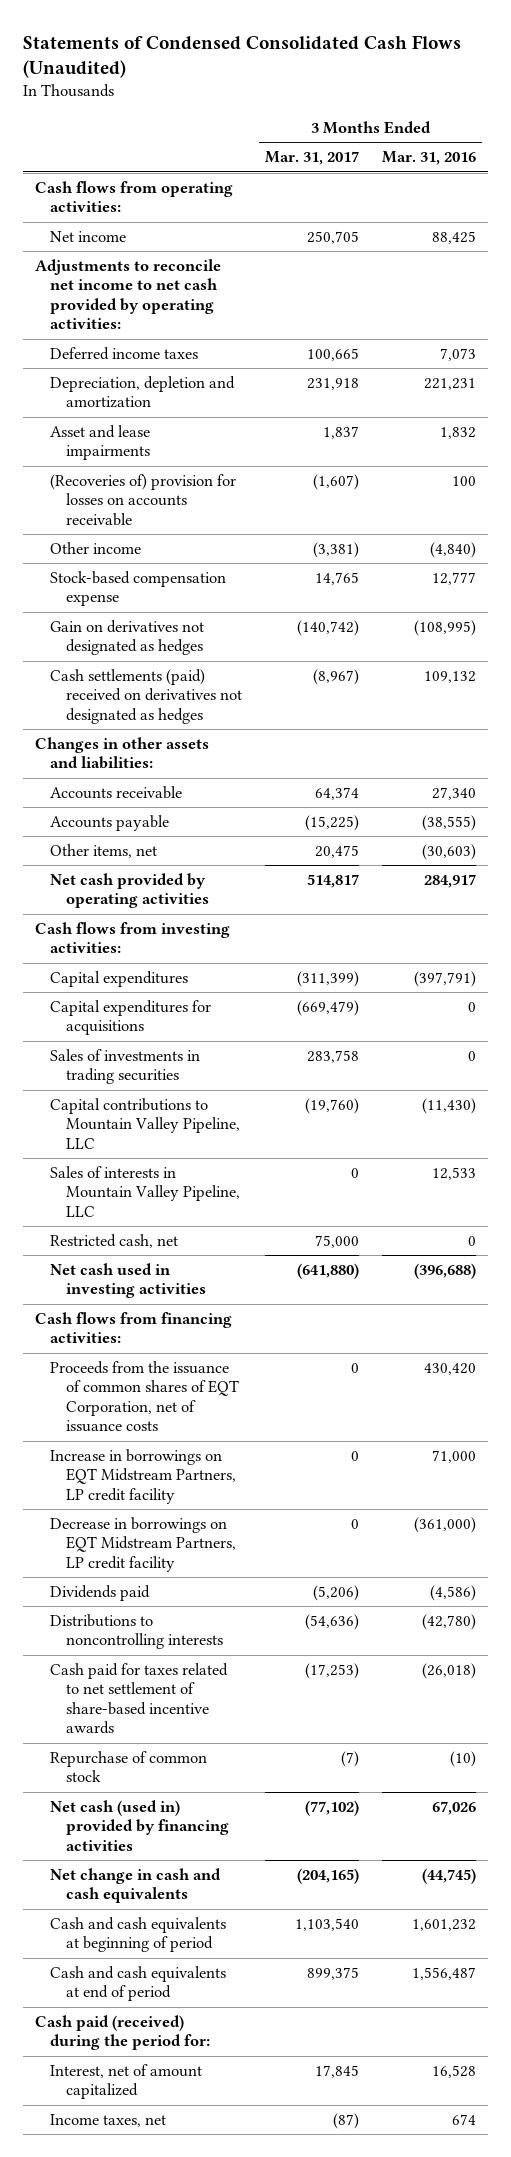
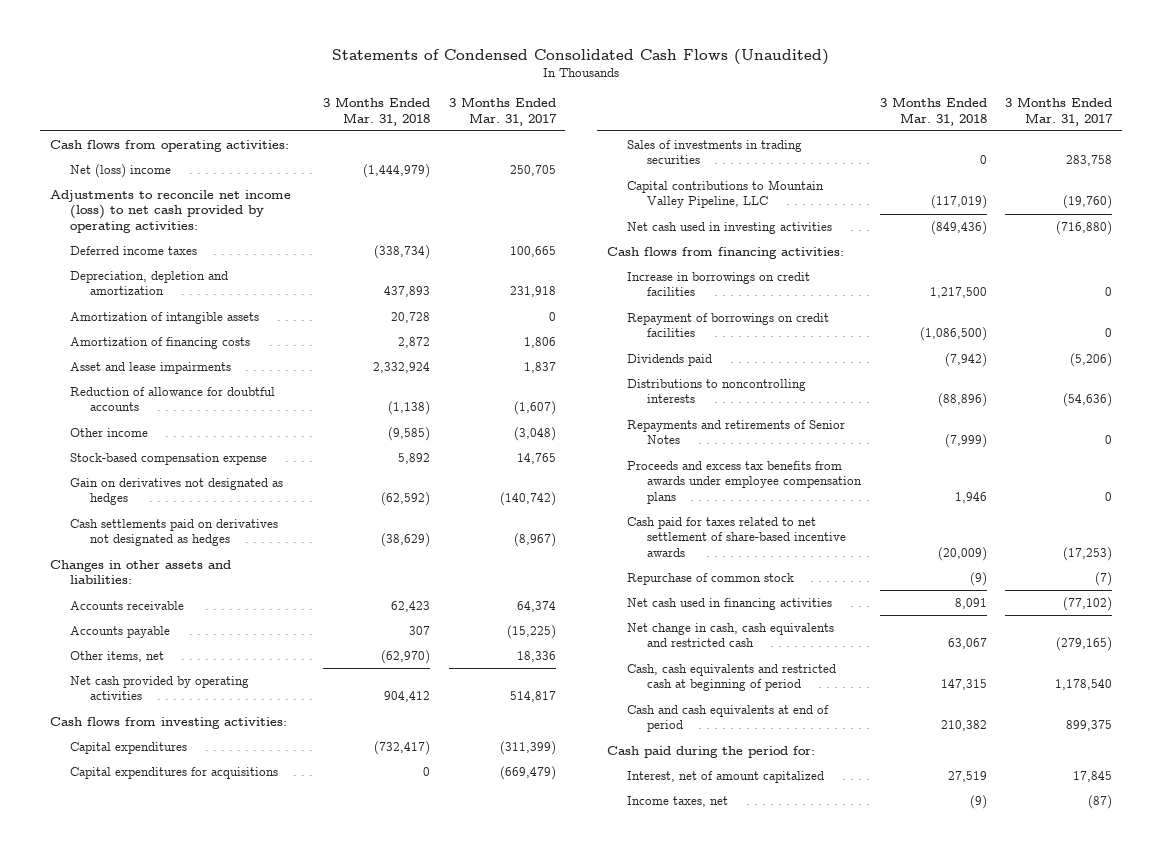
[382,151,477,166] Mar. 31, 2016 -> none
none -> [322,97,430,126] 3 Months Ended Mar. 31, 2018
[50,231,127,243] Net income -> [69,163,171,178] Net (loss) income
[34,259,221,330] Adjustments to reconcile net income to net cash provided by operating activities: -> [49,189,291,233] Adjustments to reconcile net income (loss) to net cash provided by operating activities:
none -> [69,311,259,324] Amortization of intangible assets
none -> [69,336,250,349] Amortization of financing costs
[50,474,237,526] (Recoveries of) provision for losses on accounts receivable -> [69,386,275,412] Reduction of allowance for doubtful accounts
[312,542,359,559] (3,381) -> [513,426,556,441] (3,048)
[50,669,242,724] Cash settlements (paid) received on derivatives not designated as hedges -> [69,518,278,547] Cash settlements paid on derivatives not designated as hedges
[314,845,359,859] 20,475 -> [516,650,556,662] 18,336
[50,1166,240,1217] Sales of interests in Mountain Valley Pipeline, LLC -> none
[50,1234,179,1249] Restricted cash, net -> none
[296,1263,359,1280] (641,880) -> [1056,220,1113,235] (716,880)
[50,1361,239,1433] Proceeds from the issuance of common shares of EQT Corporation, net of issuance costs -> none
[50,1449,236,1504] Increase in borrowings on EQT Midstream Partners, LP credit facility -> none
[50,1517,236,1572] Decrease in borrowings on EQT Midstream Partners, LP credit facility -> none
none -> [626,271,810,297] Increase in borrowings on credit facilities
none -> [626,312,829,338] Repayment of borrowings on credit facilities
none -> [626,419,845,445] Repayments and retirements of Senior Notes
none -> [626,460,862,504] Proceeds and excess tax benefits from awards under employee compensation plans
[50,1800,229,1851] Net cash (used in) provided by financing activities -> [626,597,832,610] Net cash used in financing activities
[50,1868,222,1904] Net change in cash and cash equivalents -> [626,622,834,648] Net change in cash, cash equivalents and restricted cash
[296,1868,359,1885] (204,165) -> [1056,637,1113,652] (279,165)
[50,1917,227,1953] Cash and cash equivalents at beginning of period -> [626,663,836,692] Cash, cash equivalents and restricted cash at beginning of period
[294,1918,359,1932] 1,103,540 -> [1055,679,1113,691] 1,178,540
[34,2015,211,2051] Cash paid (received) during the period for: -> [606,745,815,758] Cash paid during the period for:

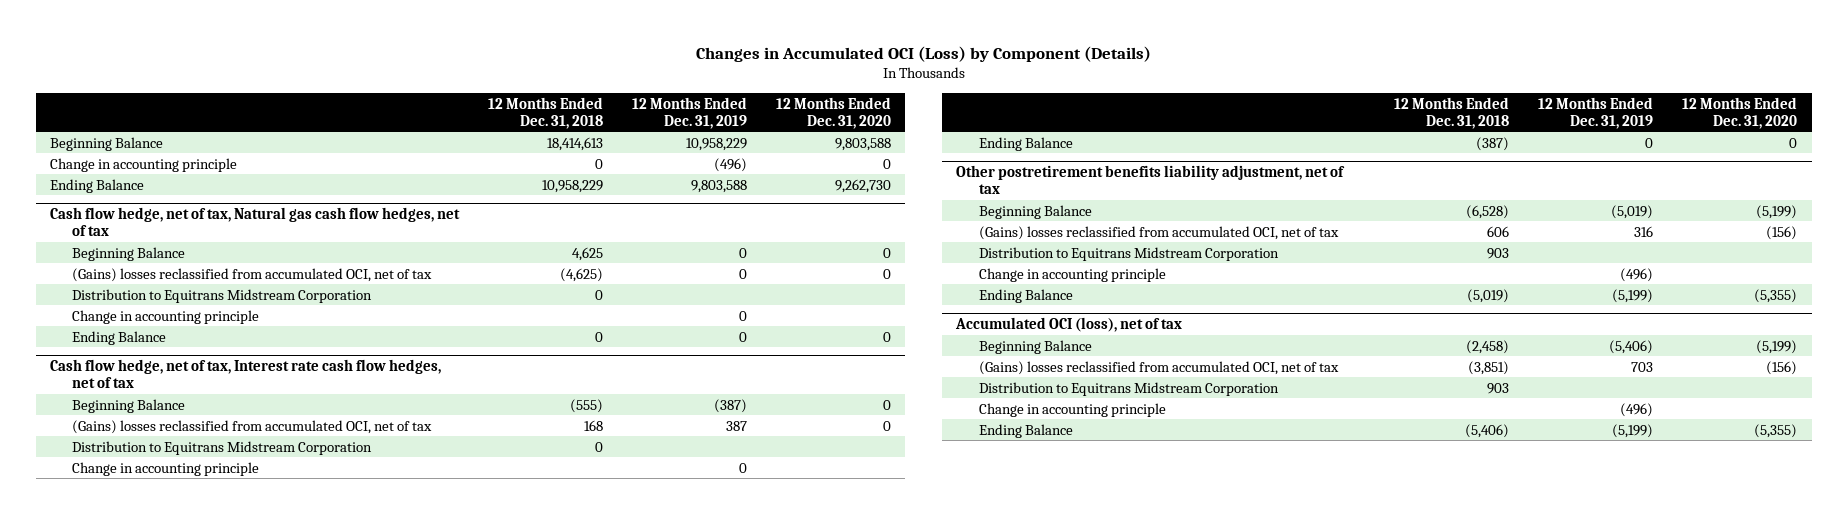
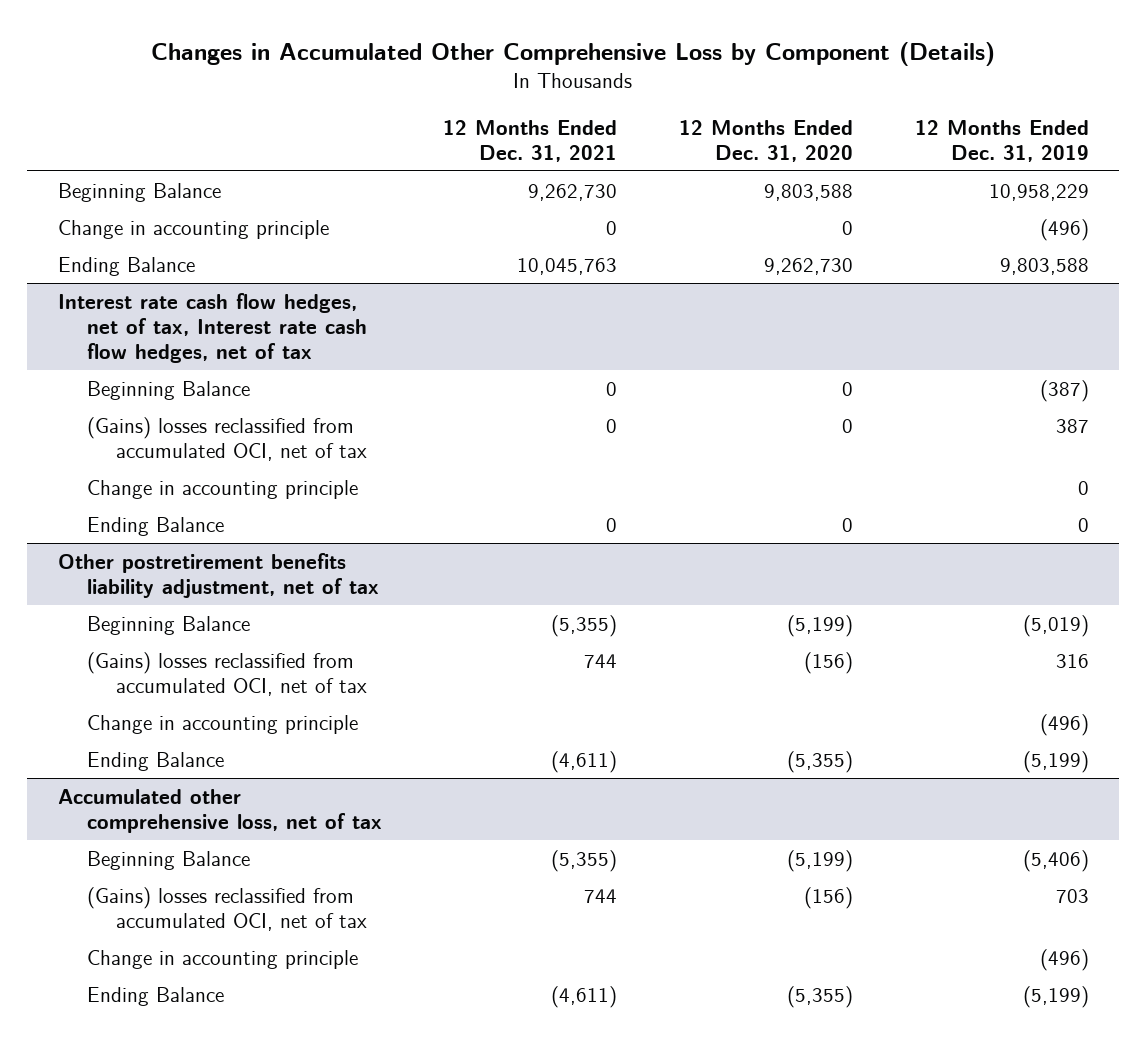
[695,45,1151,62] Changes in Accumulated OCI (Loss) by Component (Details) -> [151,41,996,66] Changes in Accumulated Other Comprehensive Loss by Component (Details)
[488,96,604,129] 12 Months Ended Dec. 31, 2018 -> none
none -> [443,119,618,162] 12 Months Ended Dec. 31, 2021
[50,207,461,237] Cash flow hedge, net of tax, Natural gas cash flow hedges, net of tax -> none
[72,246,186,261] Beginning Balance -> none
[72,267,433,282] (Gains) losses reclassified from accumulated OCI, net of tax -> none
[72,288,373,303] Distribution to Equitrans Midstream Corporation -> none
[72,309,260,324] Change in accounting principle -> none
[72,330,167,345] Ending Balance -> none
[50,359,442,389] Cash flow hedge, net of tax, Interest rate cash flow hedges, net of tax -> [58,292,367,363] Interest rate cash flow hedges, net of tax, Interest rate cash flow hedges, net of tax
[72,440,373,455] Distribution to Equitrans Midstream Corporation -> none
[978,246,1279,261] Distribution to Equitrans Midstream Corporation -> none
[955,317,1183,333] Accumulated OCI (loss), net of tax -> [58,788,382,833] Accumulated other comprehensive loss, net of tax
[978,381,1279,396] Distribution to Equitrans Midstream Corporation -> none

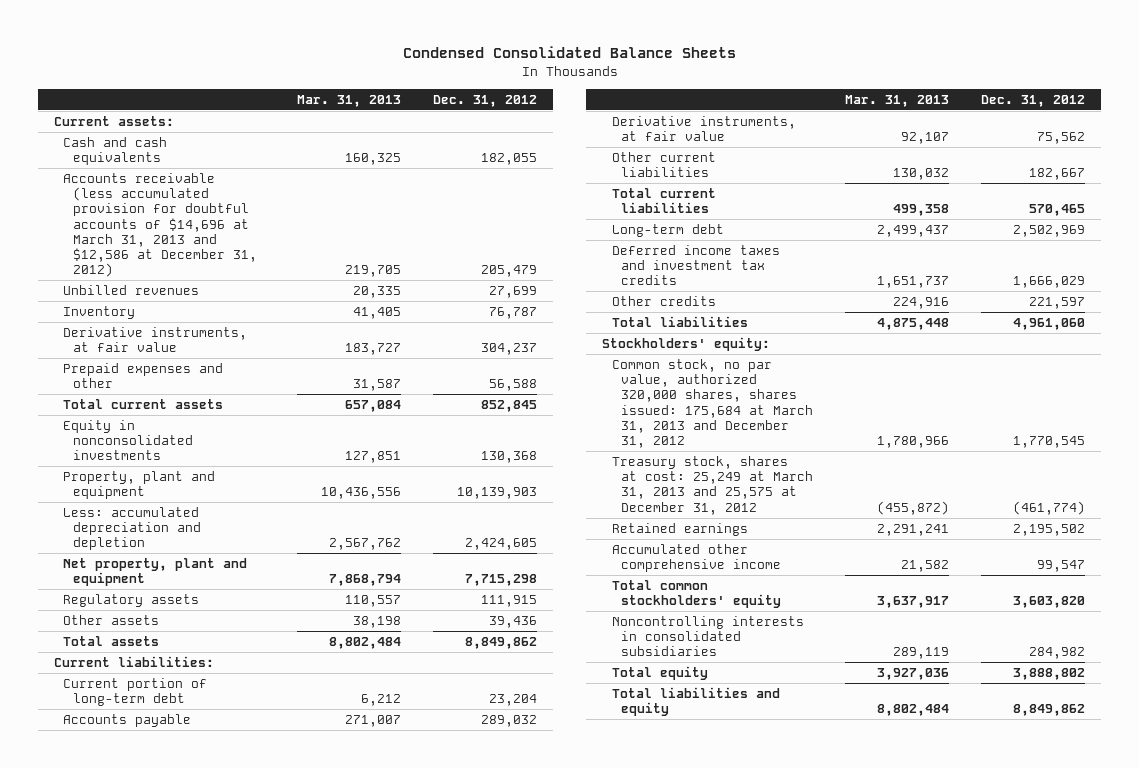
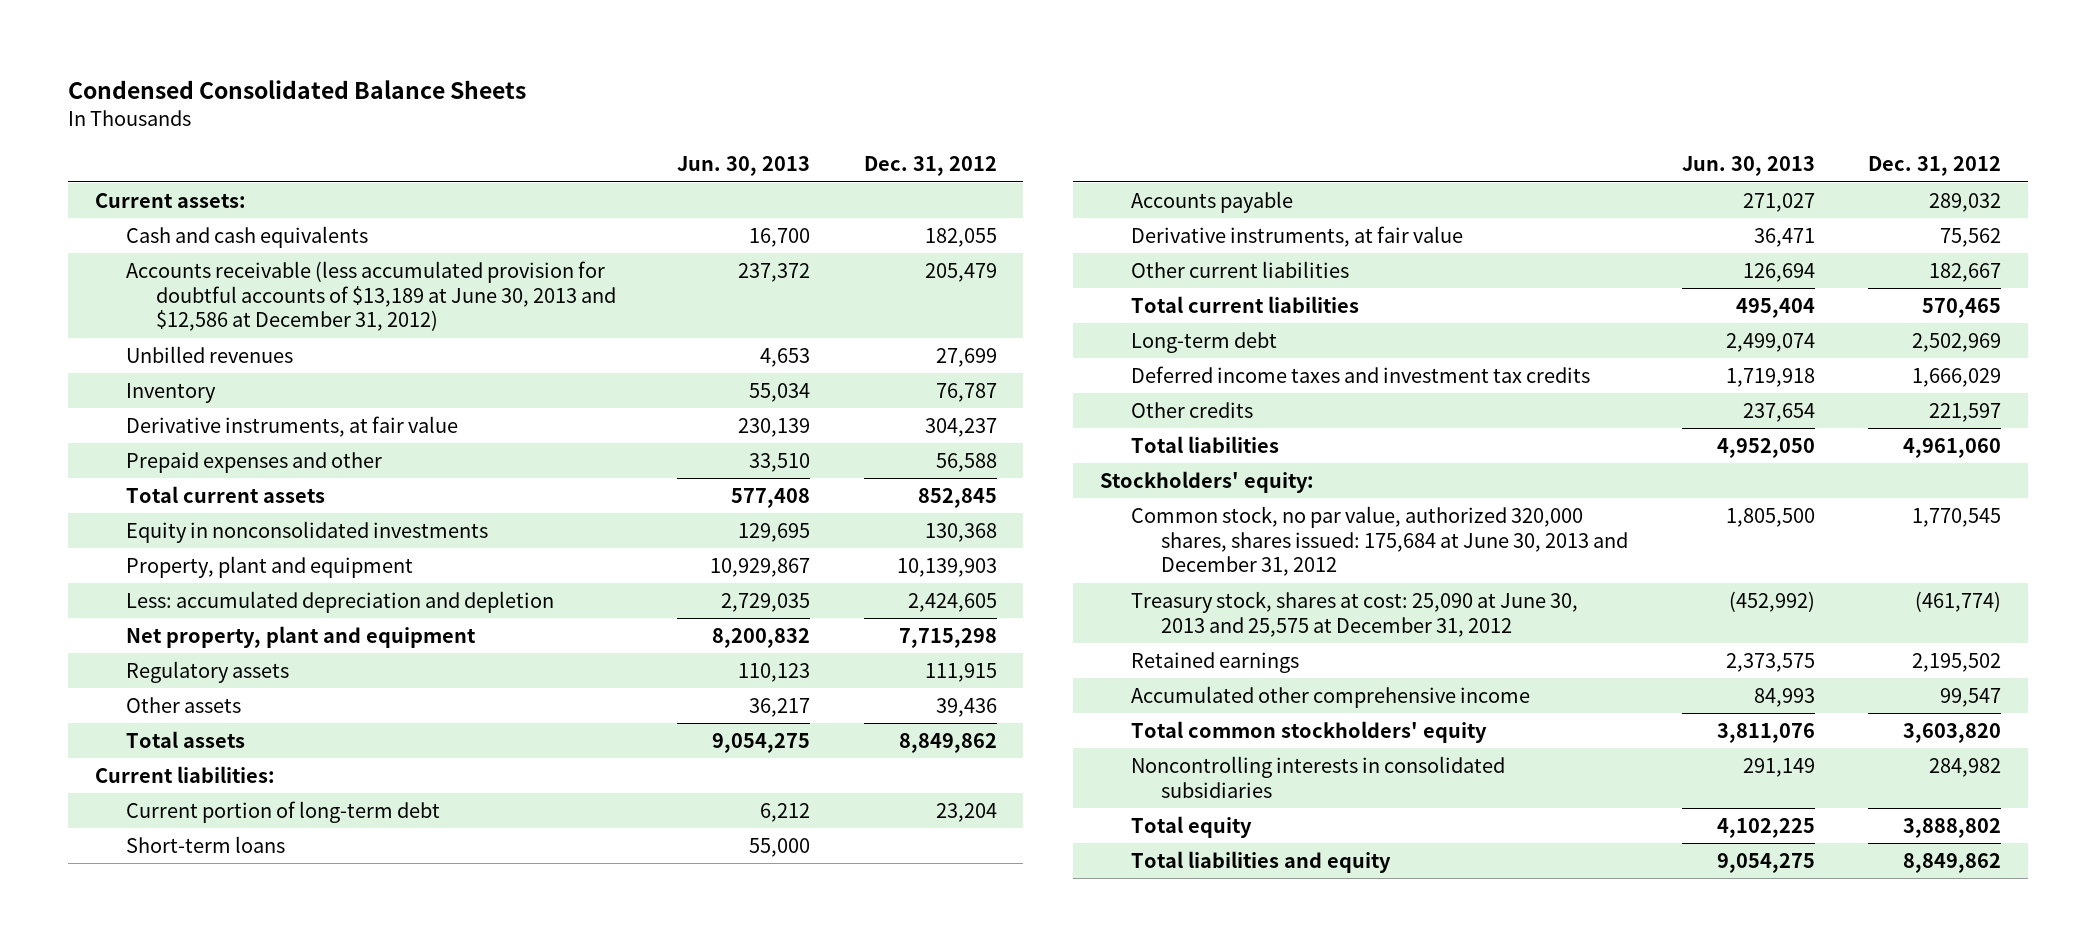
[296,94,401,107] Mar. 31, 2013 -> none
none -> [676,156,810,177] Jun. 30, 2013
[63,173,257,277] Accounts receivable (less accumulated provision for doubtful accounts of $14,696 at March 31, 2013 and $12,586 at December 31, 2012) -> [125,260,617,332] Accounts receivable (less accumulated provision for doubtful accounts of $13,189 at June 30, 2013 and $12,586 at December 31, 2012)
none -> [125,835,285,853] Short-term loans
[611,359,813,448] Common stock, no par value, authorized 320,000 shares, shares issued: 175,684 at March 31, 2013 and December 31, 2012 -> [1130,505,1629,577] Common stock, no par value, authorized 320,000 shares, shares issued: 175,684 at June 30, 2013 and December 31, 2012
[611,456,813,515] Treasury stock, shares at cost: 25,249 at March 31, 2013 and 25,575 at December 31, 2012 -> [1130,590,1578,637] Treasury stock, shares at cost: 25,090 at June 30, 2013 and 25,575 at December 31, 2012

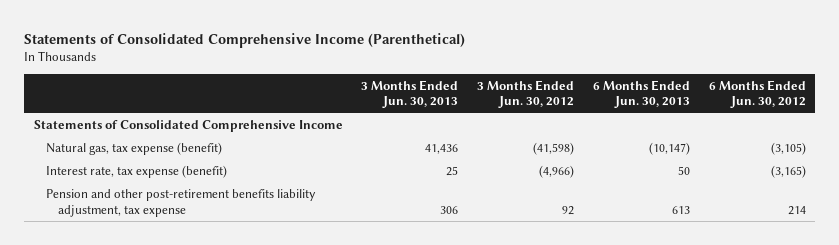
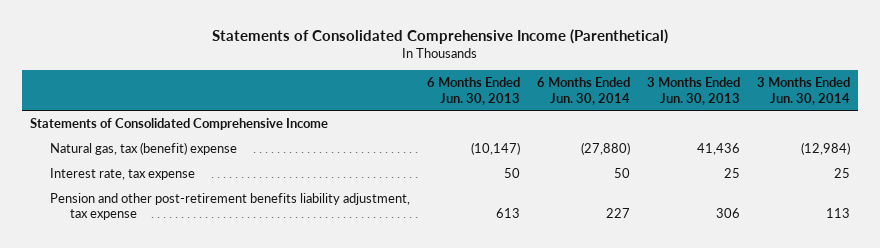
[477,79,575,109] 3 Months Ended Jun. 30, 2012 -> none
[708,79,806,109] 6 Months Ended Jun. 30, 2012 -> none
none -> [536,77,630,105] 6 Months Ended Jun. 30, 2014
none -> [756,77,850,105] 3 Months Ended Jun. 30, 2014
[45,142,222,156] Natural gas, tax expense (benefit) -> [49,141,237,155] Natural gas, tax (benefit) expense
[45,165,227,179] Interest rate, tax expense (benefit) -> [49,167,195,180] Interest rate, tax expense

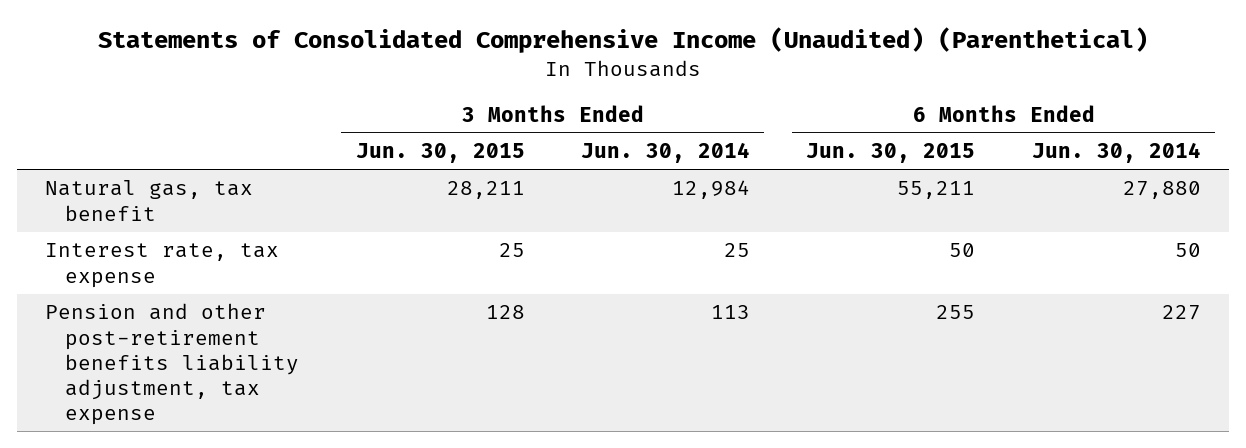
[211,28,668,44] Statements of Consolidated Comprehensive Income (Parenthetical) -> [97,27,1148,54] Statements of Consolidated Comprehensive Income (Unaudited) (Parenthetical)
[426,77,520,105] 6 Months Ended Jun. 30, 2013 -> none
[646,77,740,105] 3 Months Ended Jun. 30, 2013 -> none
none -> [355,143,525,164] Jun. 30, 2015
none -> [806,143,976,164] Jun. 30, 2015
[30,117,329,130] Statements of Consolidated Comprehensive Income -> none
[49,141,237,155] Natural gas, tax (benefit) expense -> [44,180,253,221] Natural gas, tax benefit
[580,141,630,155] (27,880) -> [1122,181,1201,200] 27,880
[800,141,850,155] (12,984) -> [671,180,750,200] 12,984

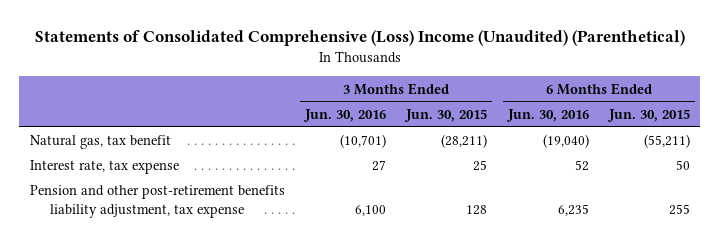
[97,27,1148,54] Statements of Consolidated Comprehensive Income (Unaudited) (Parenthetical) -> [34,30,685,47] Statements of Consolidated Comprehensive (Loss) Income (Unaudited) (Parenthetical)
[580,142,750,164] Jun. 30, 2014 -> none
[1031,142,1201,164] Jun. 30, 2014 -> none
none -> [302,108,386,122] Jun. 30, 2016
none -> [505,108,589,122] Jun. 30, 2016
[446,181,525,200] 28,211 -> [441,134,488,149] (28,211)
[897,181,976,200] 55,211 -> [643,134,690,149] (55,211)

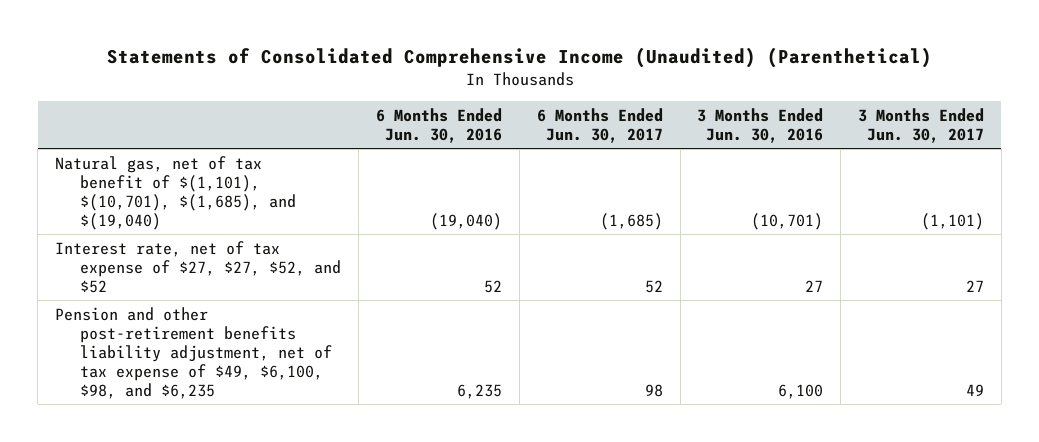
[34,30,685,47] Statements of Consolidated Comprehensive (Loss) Income (Unaudited) (Parenthetical) -> [106,47,932,69] Statements of Consolidated Comprehensive Income (Unaudited) (Parenthetical)
[404,108,488,122] Jun. 30, 2015 -> none
[606,108,690,122] Jun. 30, 2015 -> none
none -> [536,107,663,143] 6 Months Ended Jun. 30, 2017
none -> [858,107,985,143] 3 Months Ended Jun. 30, 2017
[29,135,171,150] Natural gas, tax benefit -> [55,155,297,230] Natural gas, net of tax benefit of $(1,101), $(10,701), $(1,685), and $(19,040)
[29,160,179,175] Interest rate, tax expense -> [55,240,342,293] Interest rate, net of tax expense of $27, $27, $52, and $52
[29,185,285,219] Pension and other post-retirement benefits liability adjustment, tax expense -> [55,306,333,399] Pension and other post-retirement benefits liability adjustment, net of tax expense of $49, $6,100, $98, and $6,235

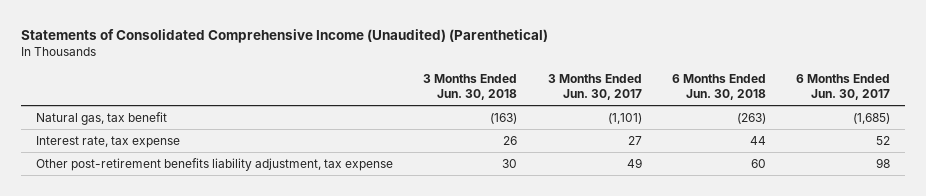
[376,107,503,143] 6 Months Ended Jun. 30, 2016 -> none
[697,107,824,143] 3 Months Ended Jun. 30, 2016 -> none
none -> [423,74,518,101] 3 Months Ended Jun. 30, 2018
none -> [671,74,766,101] 6 Months Ended Jun. 30, 2018
[55,155,297,230] Natural gas, net of tax benefit of $(1,101), $(10,701), $(1,685), and $(19,040) -> [36,111,168,125] Natural gas, tax benefit
[55,240,342,293] Interest rate, net of tax expense of $27, $27, $52, and $52 -> [36,135,181,148] Interest rate, tax expense
[55,306,333,399] Pension and other post-retirement benefits liability adjustment, net of tax expense of $49, $6,100, $98, and $6,235 -> [36,157,394,171] Other post-retirement benefits liability adjustment, tax expense

